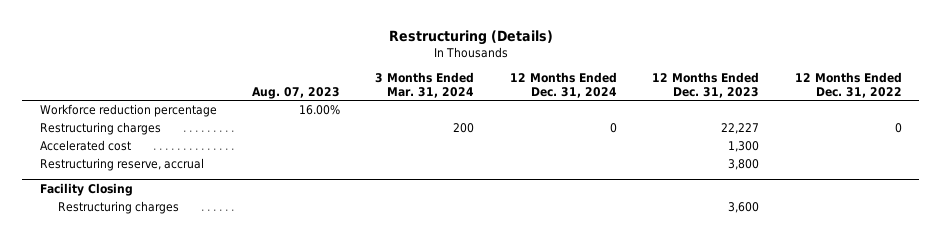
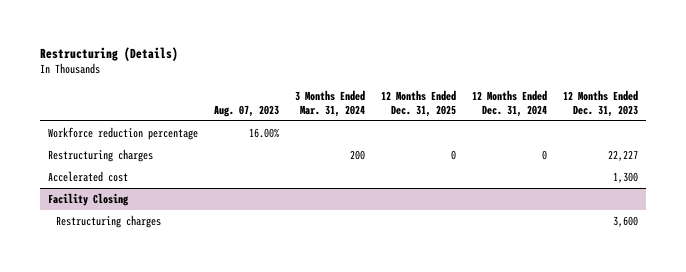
[794,71,902,98] 12 Months Ended Dec. 31, 2022 -> none
none -> [380,89,456,117] 12 Months Ended Dec. 31, 2025
[39,158,204,172] Restructuring reserve, accrual -> none

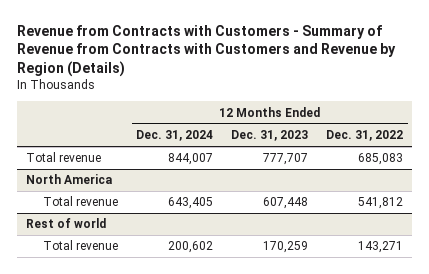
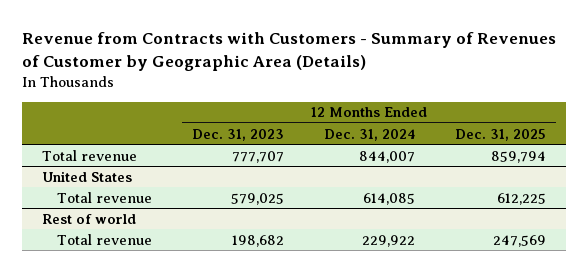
[16,24,396,77] Revenue from Contracts with Customers - Summary of Revenue from Contracts with Customers and Revenue by Region (Details) -> [21,32,556,72] Revenue from Contracts with Customers - Summary of Revenues of Customer by Geographic Area (Details)
[326,130,404,142] Dec. 31, 2022 -> none
none -> [454,128,546,141] Dec. 31, 2025
[25,174,112,185] North America -> none
none -> [41,170,132,182] United States
[168,197,214,210] 643,405 -> [362,192,415,205] 614,085
[263,197,309,210] 607,448 -> [230,192,284,205] 579,025
[168,241,214,254] 200,602 -> [361,234,415,247] 229,922
[263,241,309,254] 170,259 -> [231,234,284,247] 198,682

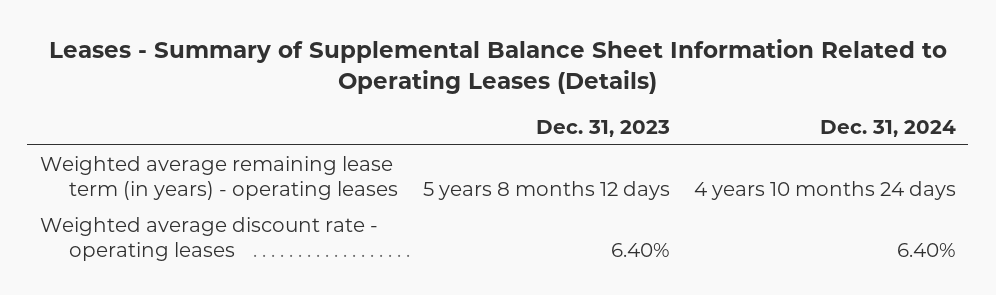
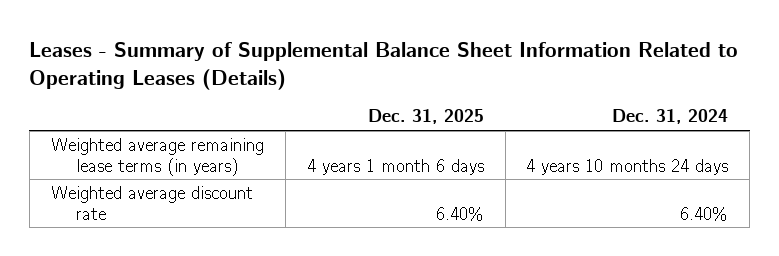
[535,120,670,138] Dec. 31, 2023 -> none
none -> [367,109,484,125] Dec. 31, 2025
[39,155,399,200] Weighted average remaining lease term (in years) - operating leases -> [50,137,264,176] Weighted average remaining lease terms (in years)
[39,216,378,261] Weighted average discount rate - operating leases -> [50,185,253,220] Weighted average discount rate

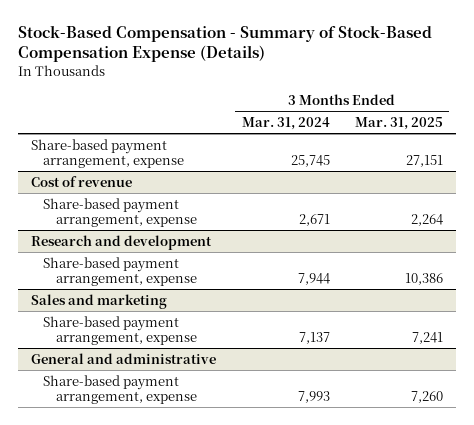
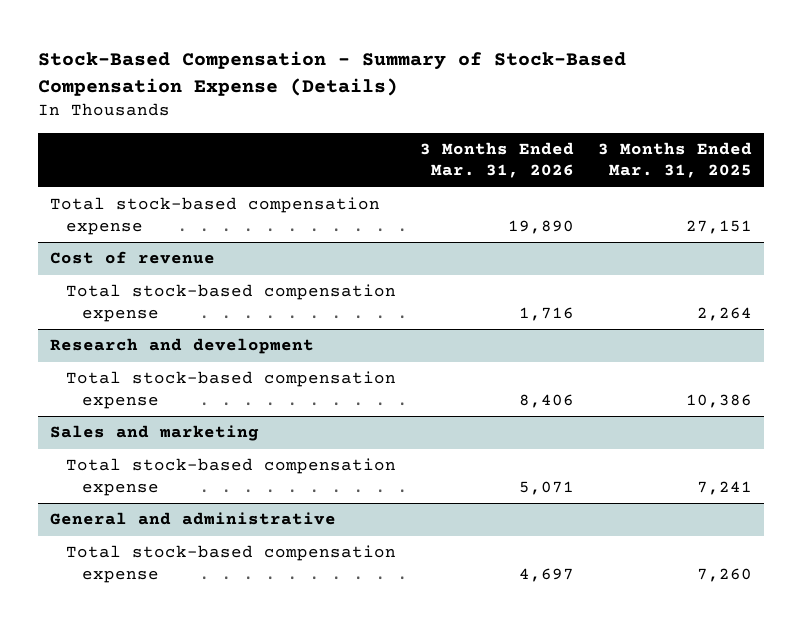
[241,116,330,130] Mar. 31, 2024 -> none
none -> [420,142,575,179] 3 Months Ended Mar. 31, 2026
[31,138,185,168] Share-based payment arrangement, expense -> [49,197,380,235] Total stock-based compensation expense
[43,197,197,227] Share-based payment arrangement, expense -> [66,284,397,322] Total stock-based compensation expense
[43,256,197,286] Share-based payment arrangement, expense -> [66,371,397,409] Total stock-based compensation expense
[43,315,197,345] Share-based payment arrangement, expense -> [66,458,397,496] Total stock-based compensation expense
[43,374,197,404] Share-based payment arrangement, expense -> [66,545,397,583] Total stock-based compensation expense

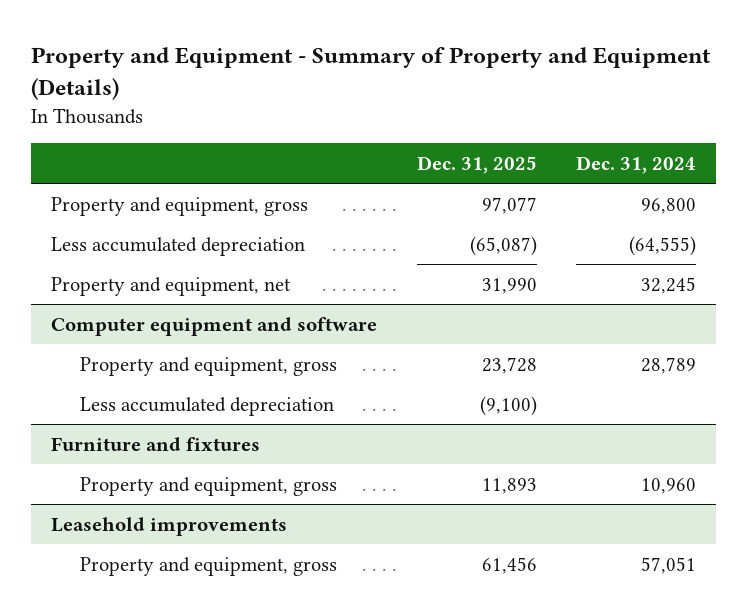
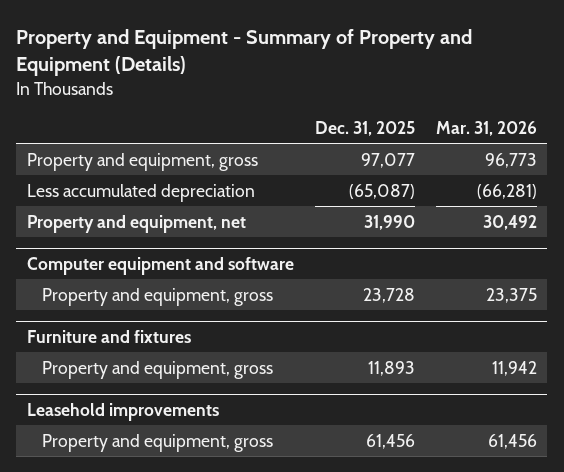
[576,155,697,174] Dec. 31, 2024 -> none
none -> [435,120,537,136] Mar. 31, 2026
[80,396,335,416] Less accumulated depreciation -> none

